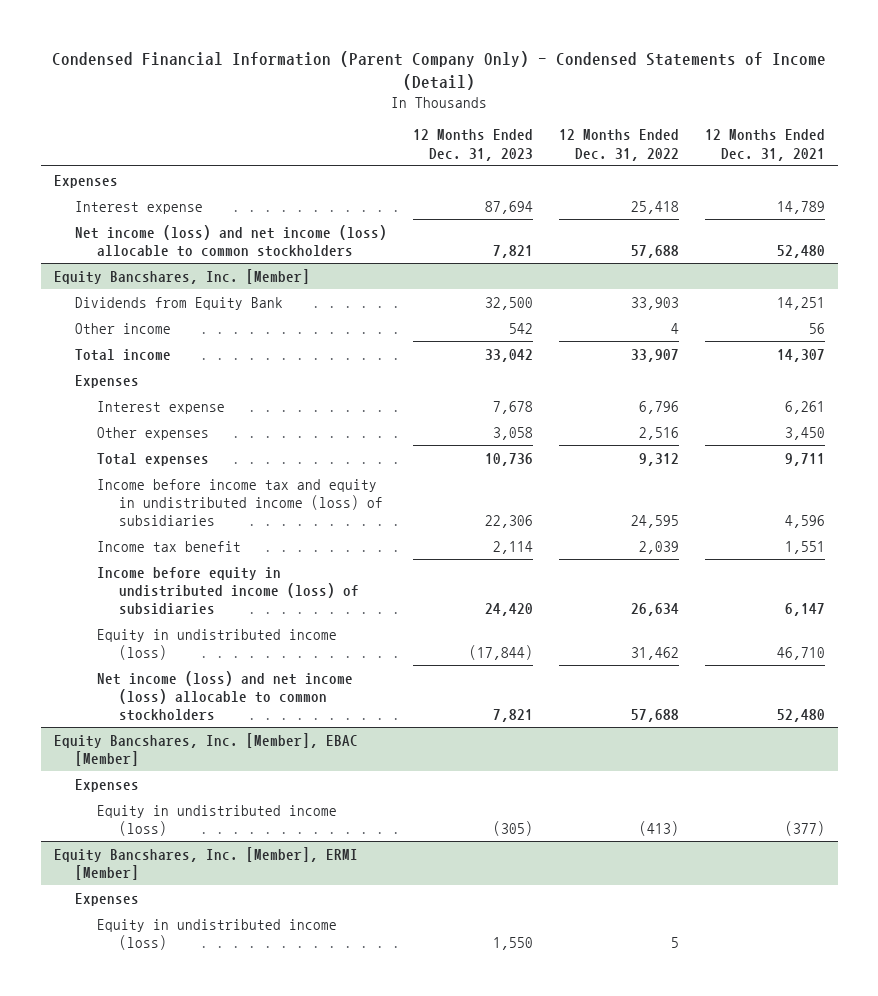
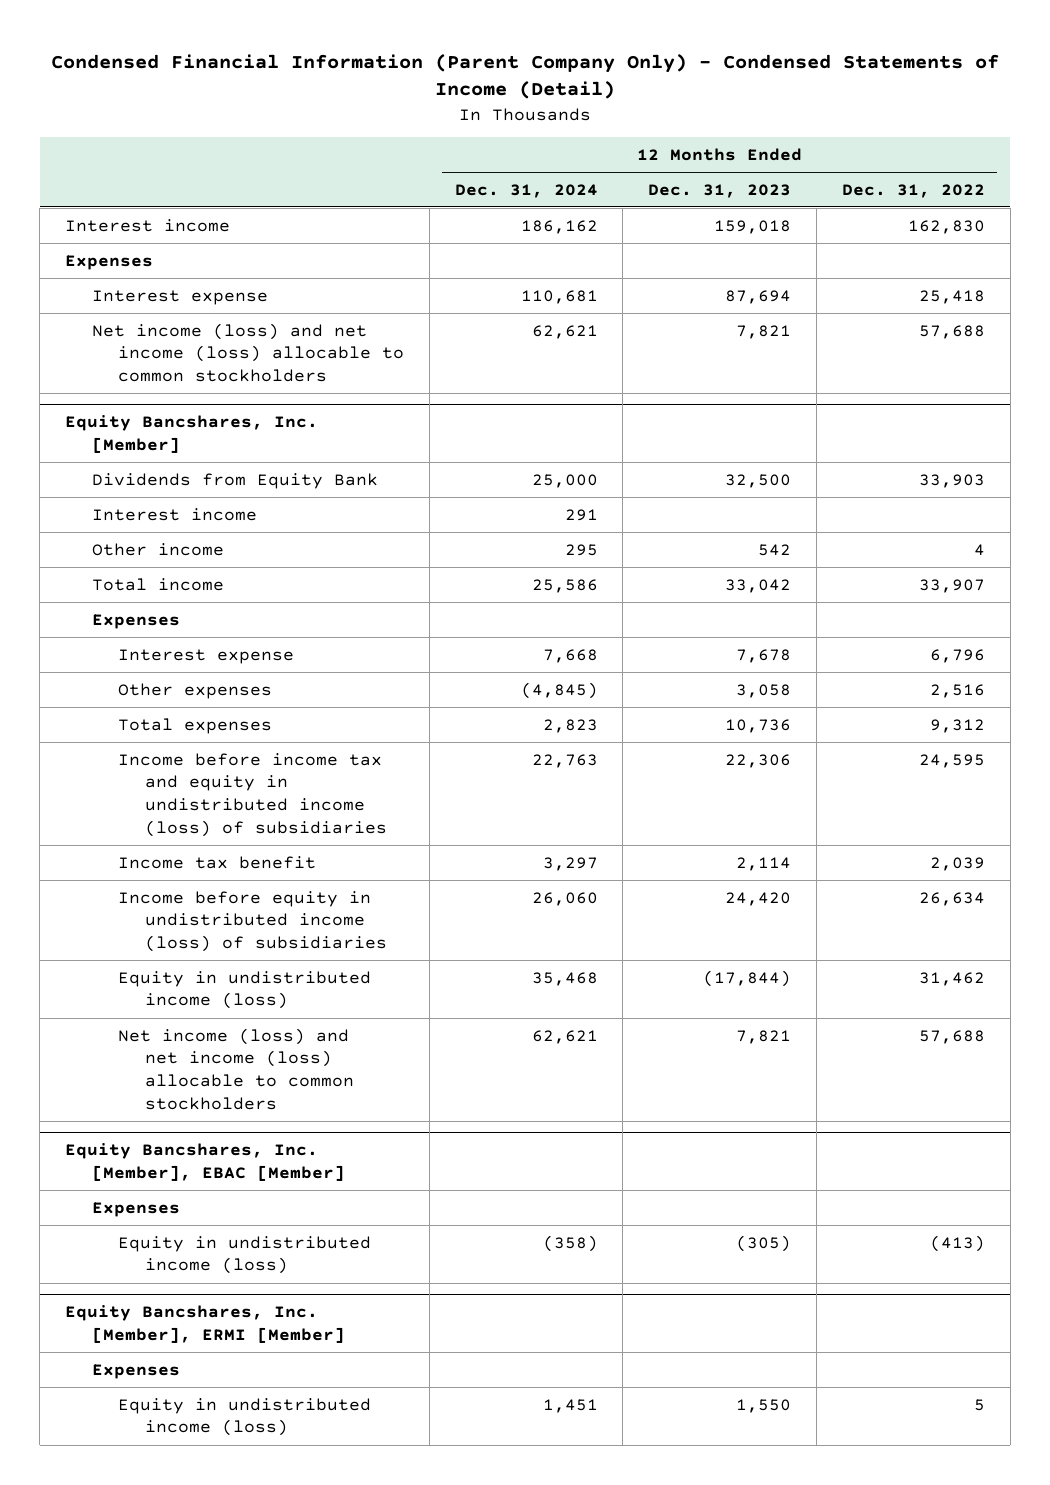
[704,129,825,161] 12 Months Ended Dec. 31, 2021 -> none
none -> [454,183,598,198] Dec. 31, 2024
none -> [65,218,231,232] Interest income
none -> [91,507,257,521] Interest income

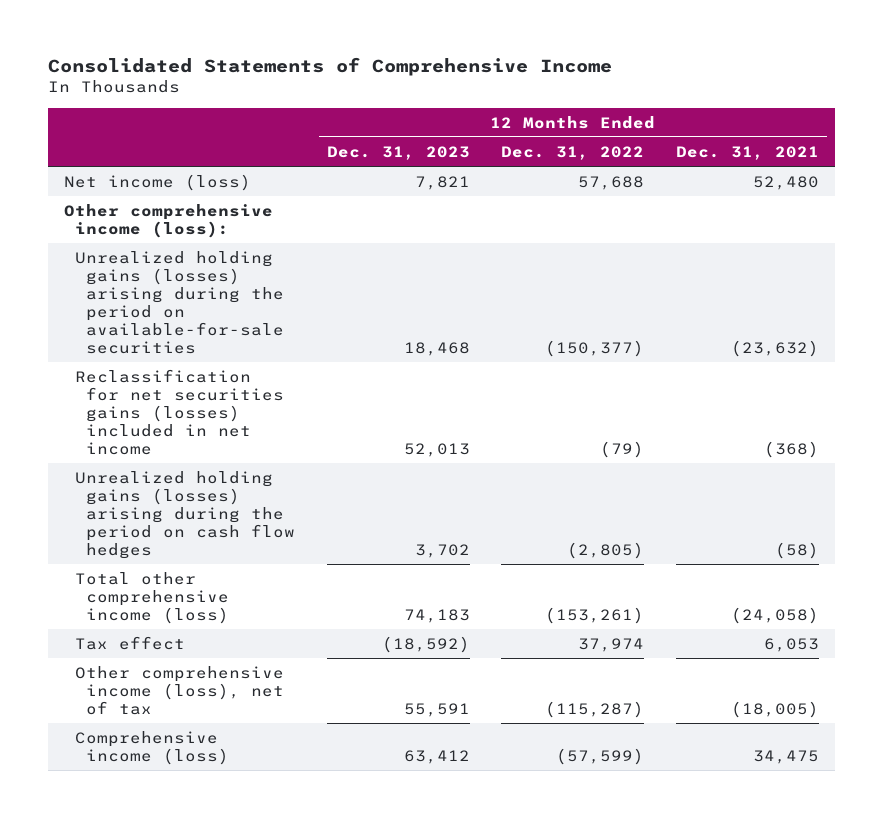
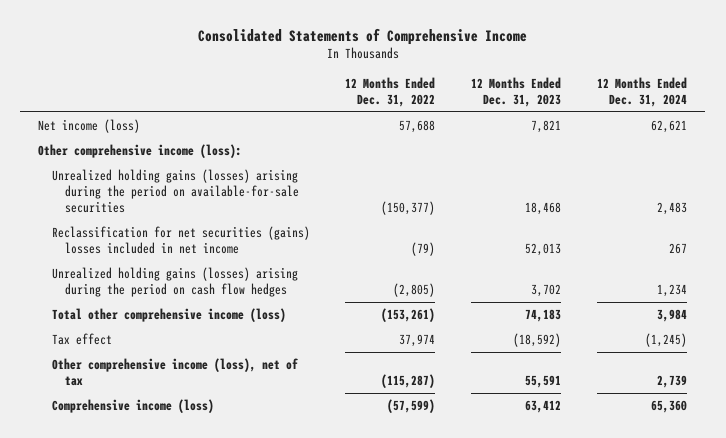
[676,145,820,160] Dec. 31, 2021 -> none
none -> [597,76,688,108] 12 Months Ended Dec. 31, 2024
[75,368,284,455] Reclassification for net securities gains (losses) included in net income -> [51,225,310,255] Reclassification for net securities (gains) losses included in net income

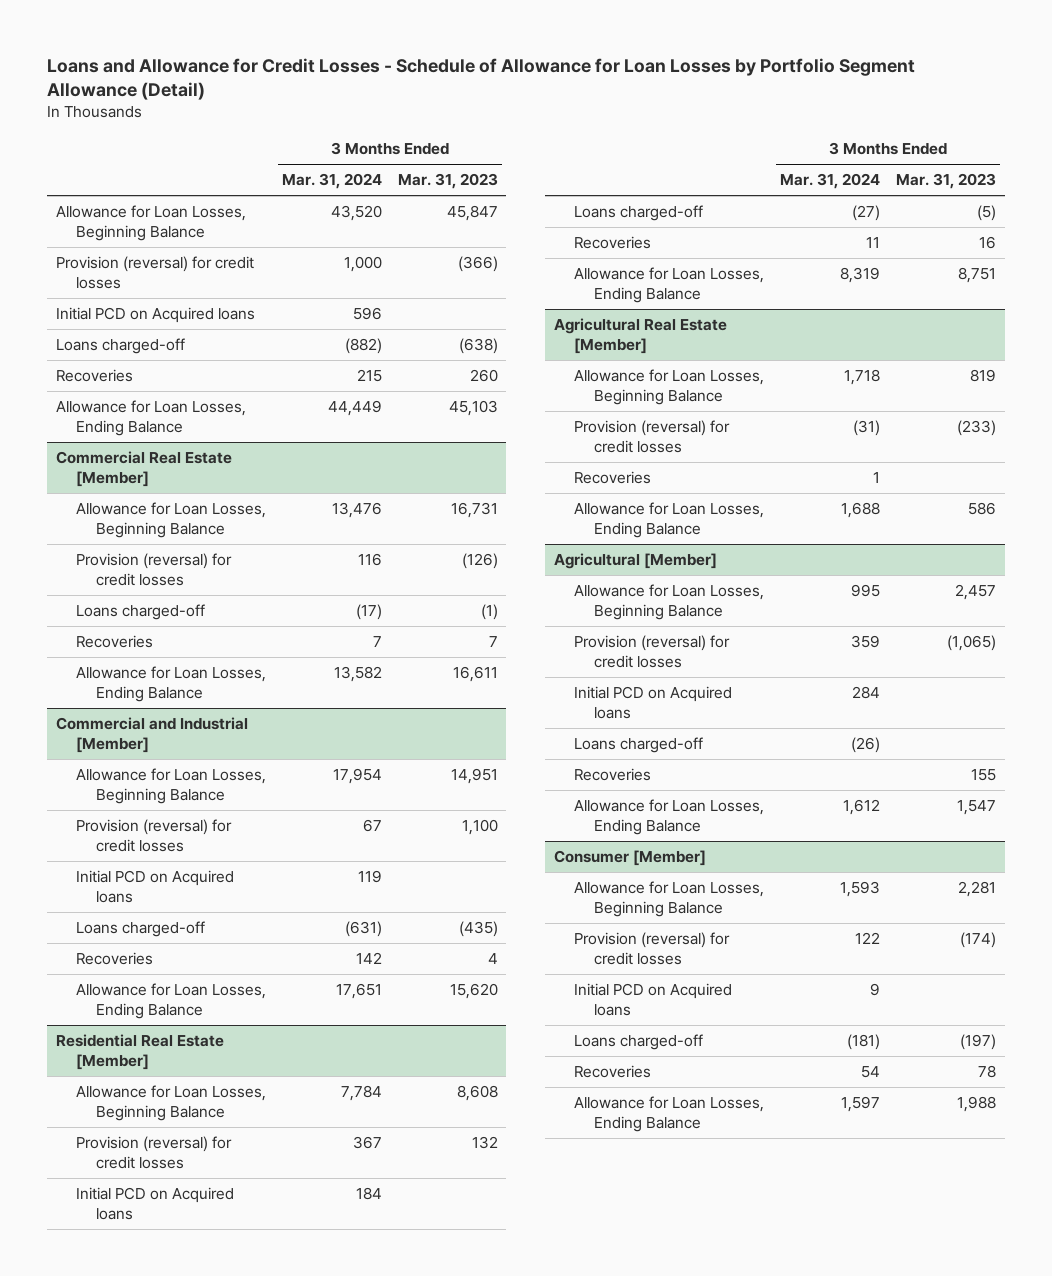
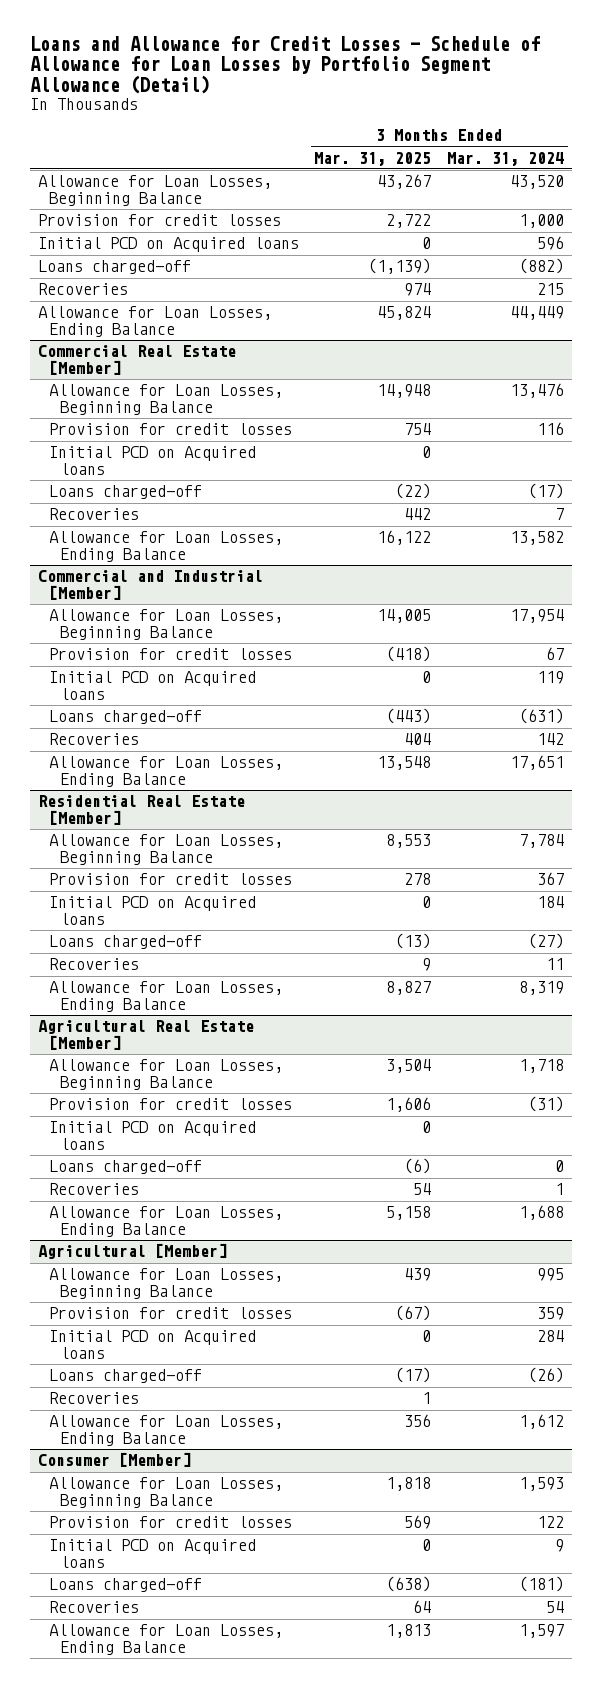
[398,173,499,190] Mar. 31, 2023 -> none
none -> [314,151,432,166] Mar. 31, 2025
[55,256,254,289] Provision (reversal) for credit losses -> [37,214,281,227] Provision for credit losses
[75,553,232,586] Provision (reversal) for credit losses -> [49,423,293,436] Provision for credit losses
none -> [49,446,257,476] Initial PCD on Acquired loans
[75,819,232,852] Provision (reversal) for credit losses -> [49,648,293,661] Provision for credit losses
[75,1136,232,1169] Provision (reversal) for credit losses -> [49,873,293,886] Provision for credit losses
[573,420,730,453] Provision (reversal) for credit losses -> [49,1098,293,1111] Provision for credit losses
none -> [49,1121,257,1151] Initial PCD on Acquired loans
none -> [49,1160,203,1175] Loans charged-off
[573,635,730,668] Provision (reversal) for credit losses -> [49,1307,293,1320] Provision for credit losses
[573,932,730,965] Provision (reversal) for credit losses -> [49,1516,293,1529] Provision for credit losses

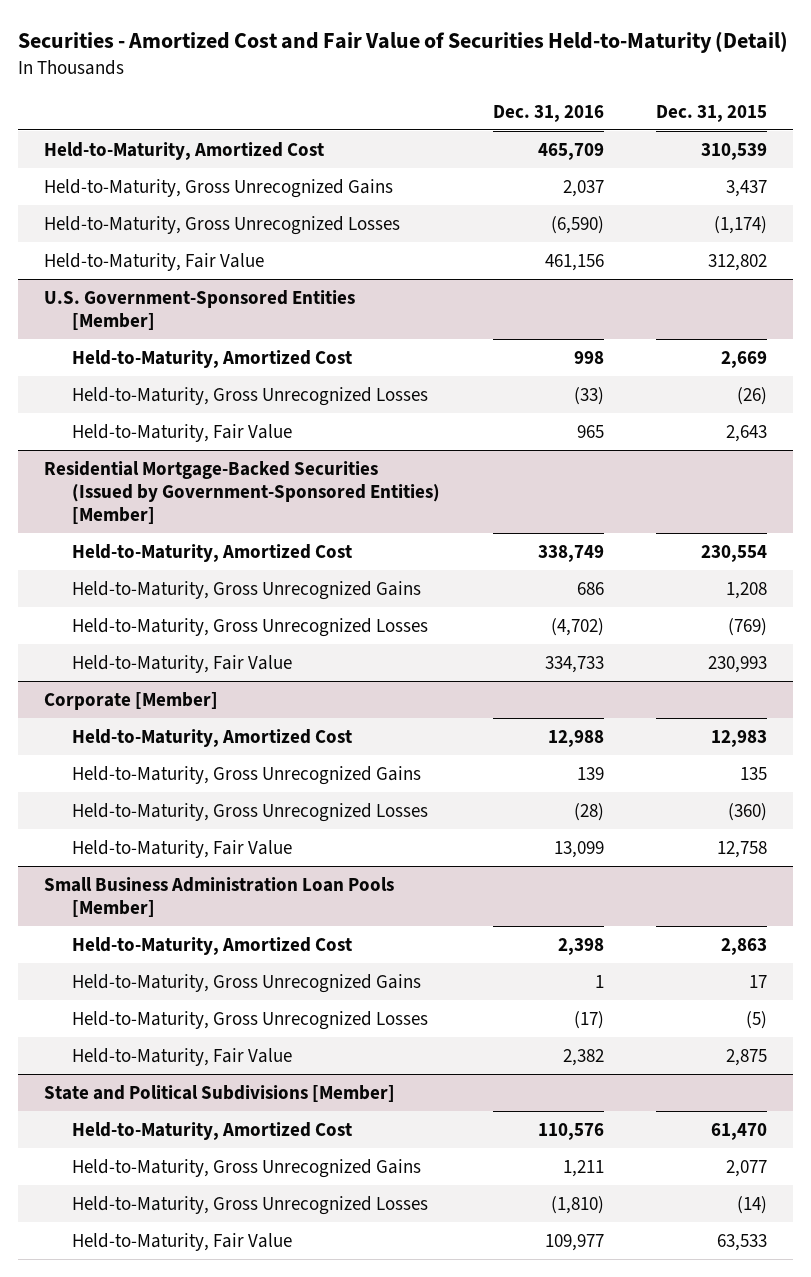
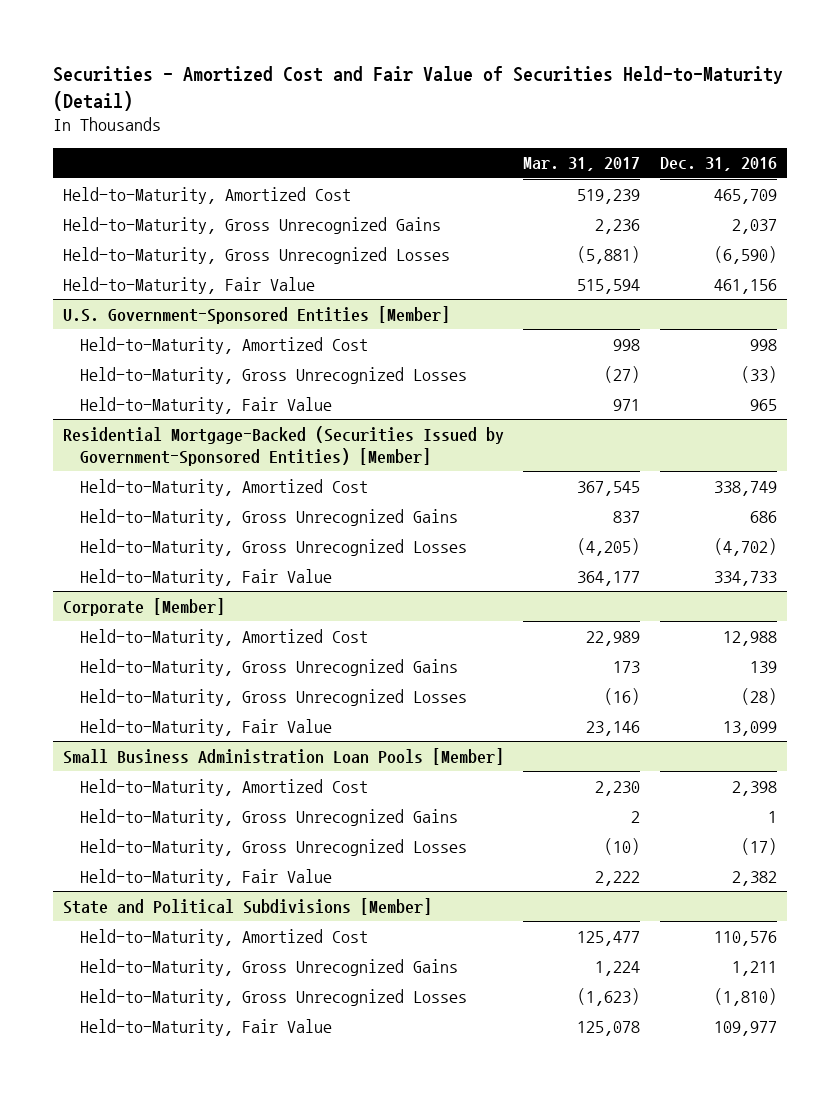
[656,104,768,122] Dec. 31, 2015 -> none
none -> [523,157,641,172] Mar. 31, 2017
[44,460,441,525] Residential Mortgage-Backed Securities (Issued by Government-Sponsored Entities) [Member] -> [62,425,504,466] Residential Mortgage-Backed (Securities Issued by Government-Sponsored Entities) [Member]

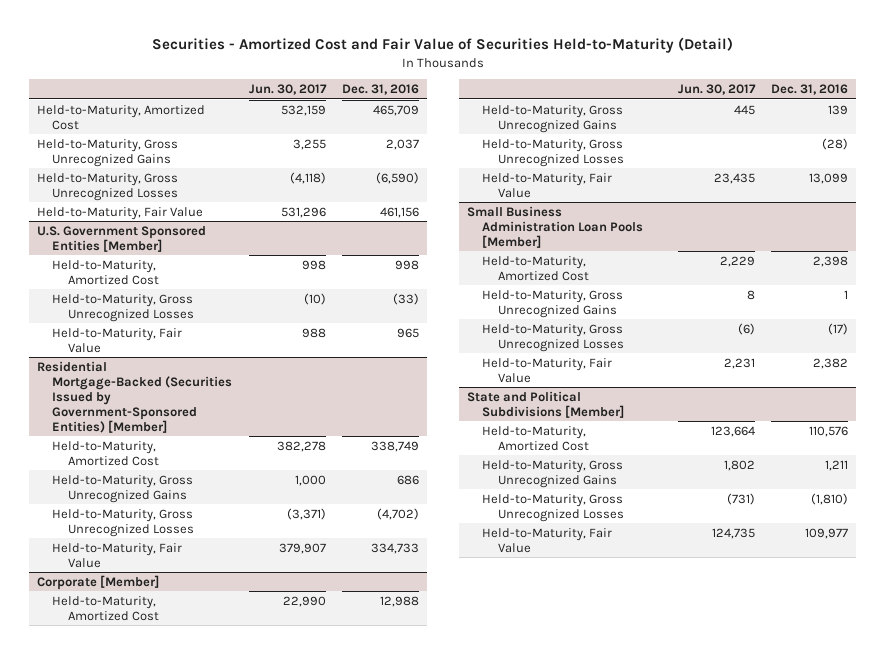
[523,157,641,172] Mar. 31, 2017 -> none
none -> [248,84,327,96] Jun. 30, 2017
[62,305,450,324] U.S. Government-Sponsored Entities [Member] -> [36,225,206,252] U.S. Government Sponsored Entities [Member]

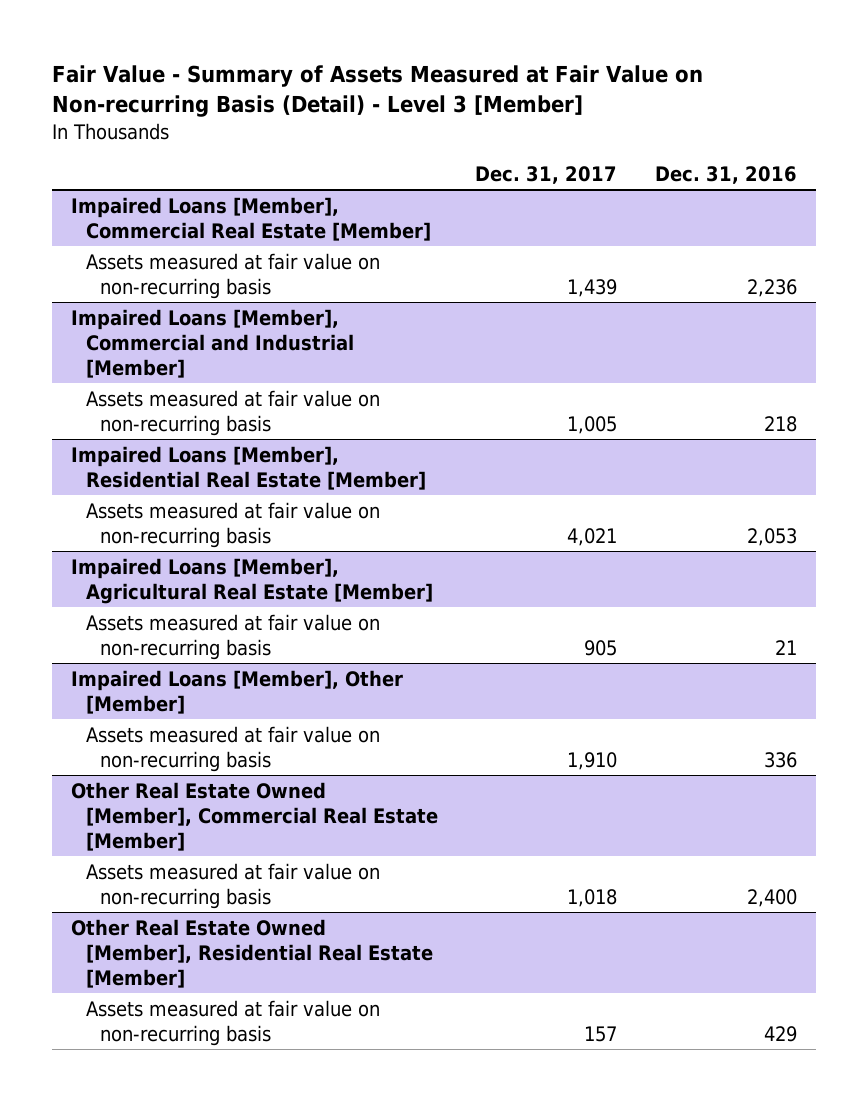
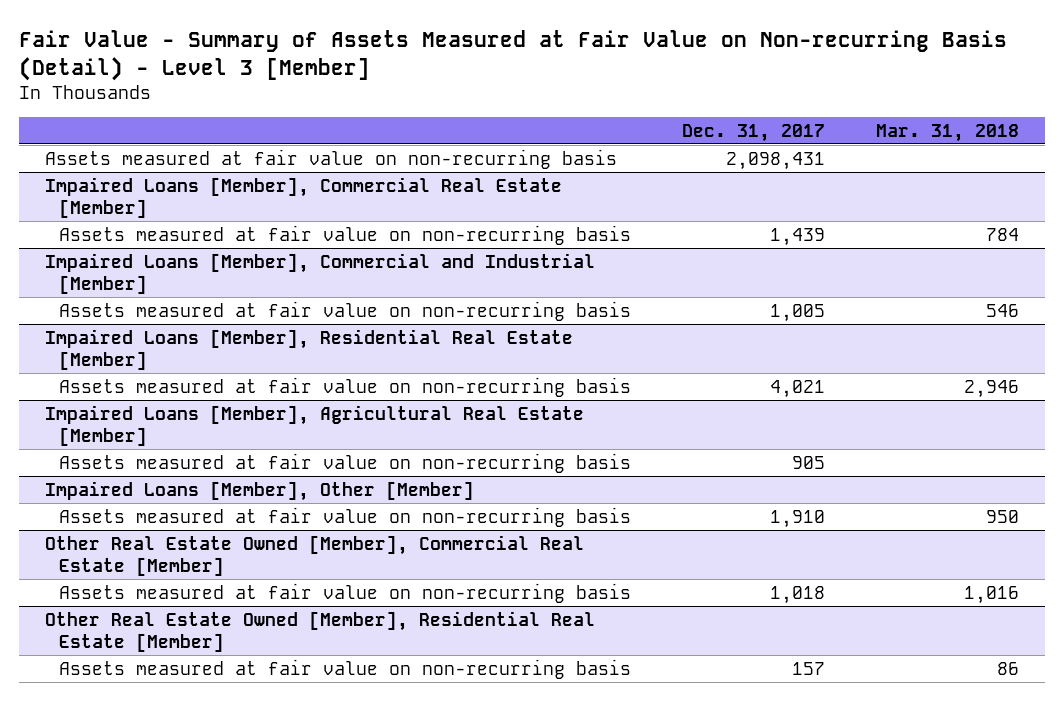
[654,165,797,184] Dec. 31, 2016 -> none
none -> [876,123,1020,142] Mar. 31, 2018
none -> [44,148,617,169] Assets measured at fair value on non-recurring basis

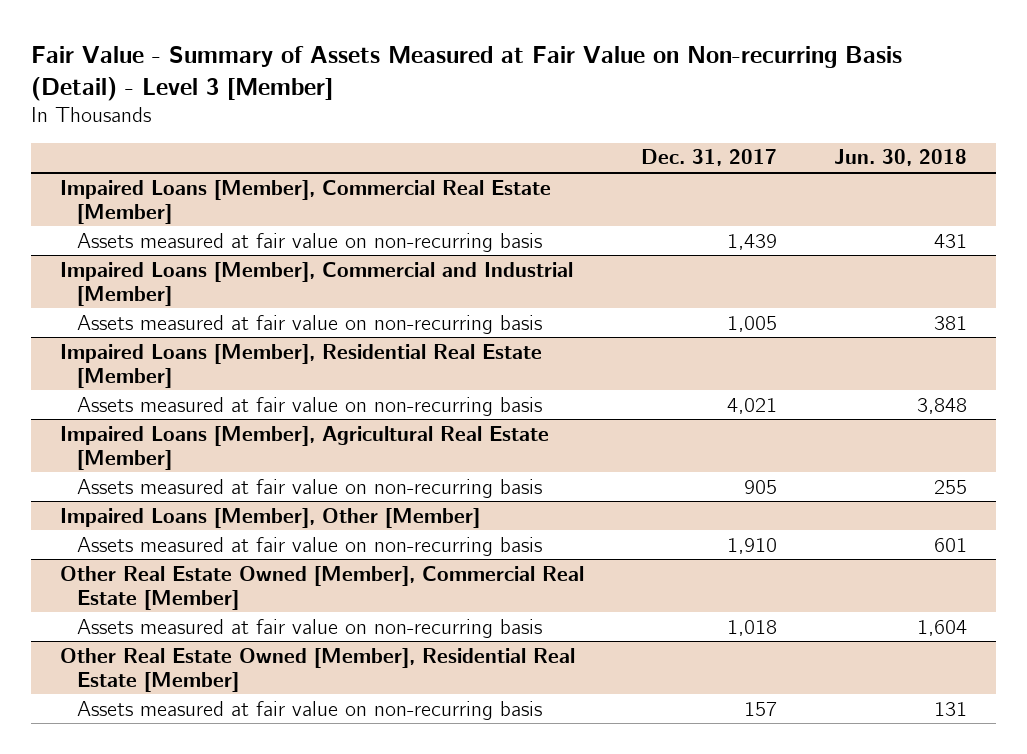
[876,123,1020,142] Mar. 31, 2018 -> none
none -> [834,149,968,167] Jun. 30, 2018
[44,148,617,169] Assets measured at fair value on non-recurring basis -> none

